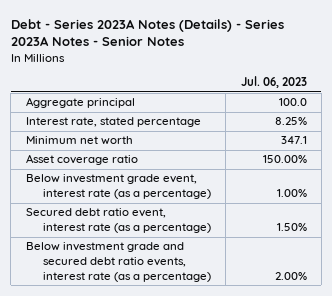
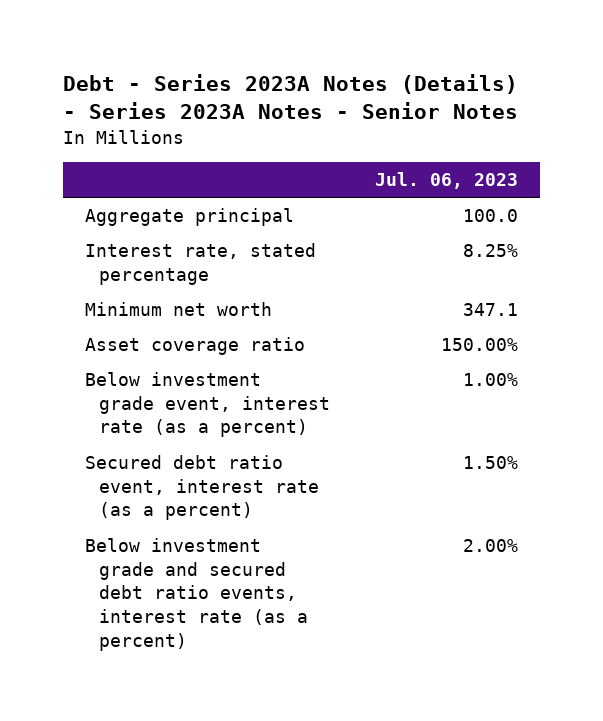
[25,174,212,200] Below investment grade event, interest rate (as a percentage) -> [85,372,330,438] Below investment grade event, interest rate (as a percent)
[25,208,212,234] Secured debt ratio event, interest rate (as a percentage) -> [85,455,319,521] Secured debt ratio event, interest rate (as a percent)
[25,242,212,282] Below investment grade and secured debt ratio events, interest rate (as a percentage) -> [85,538,308,651] Below investment grade and secured debt ratio events, interest rate (as a percent)

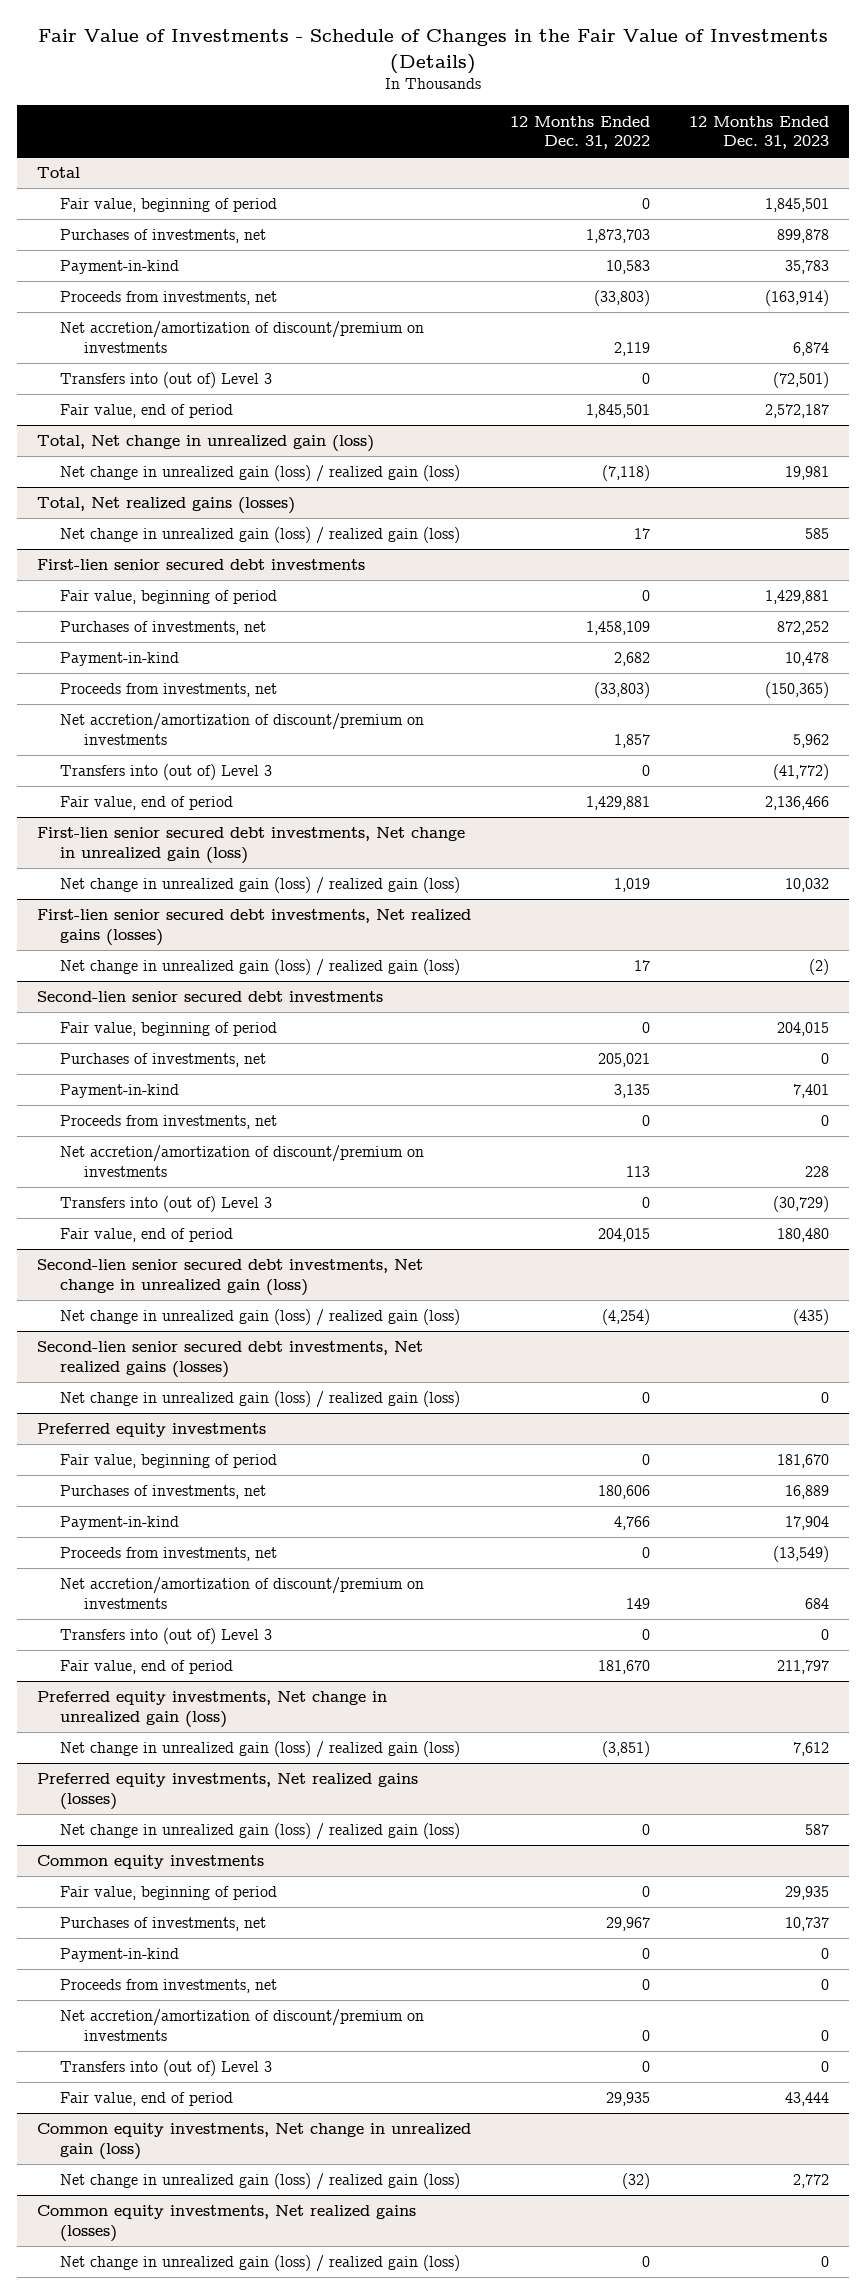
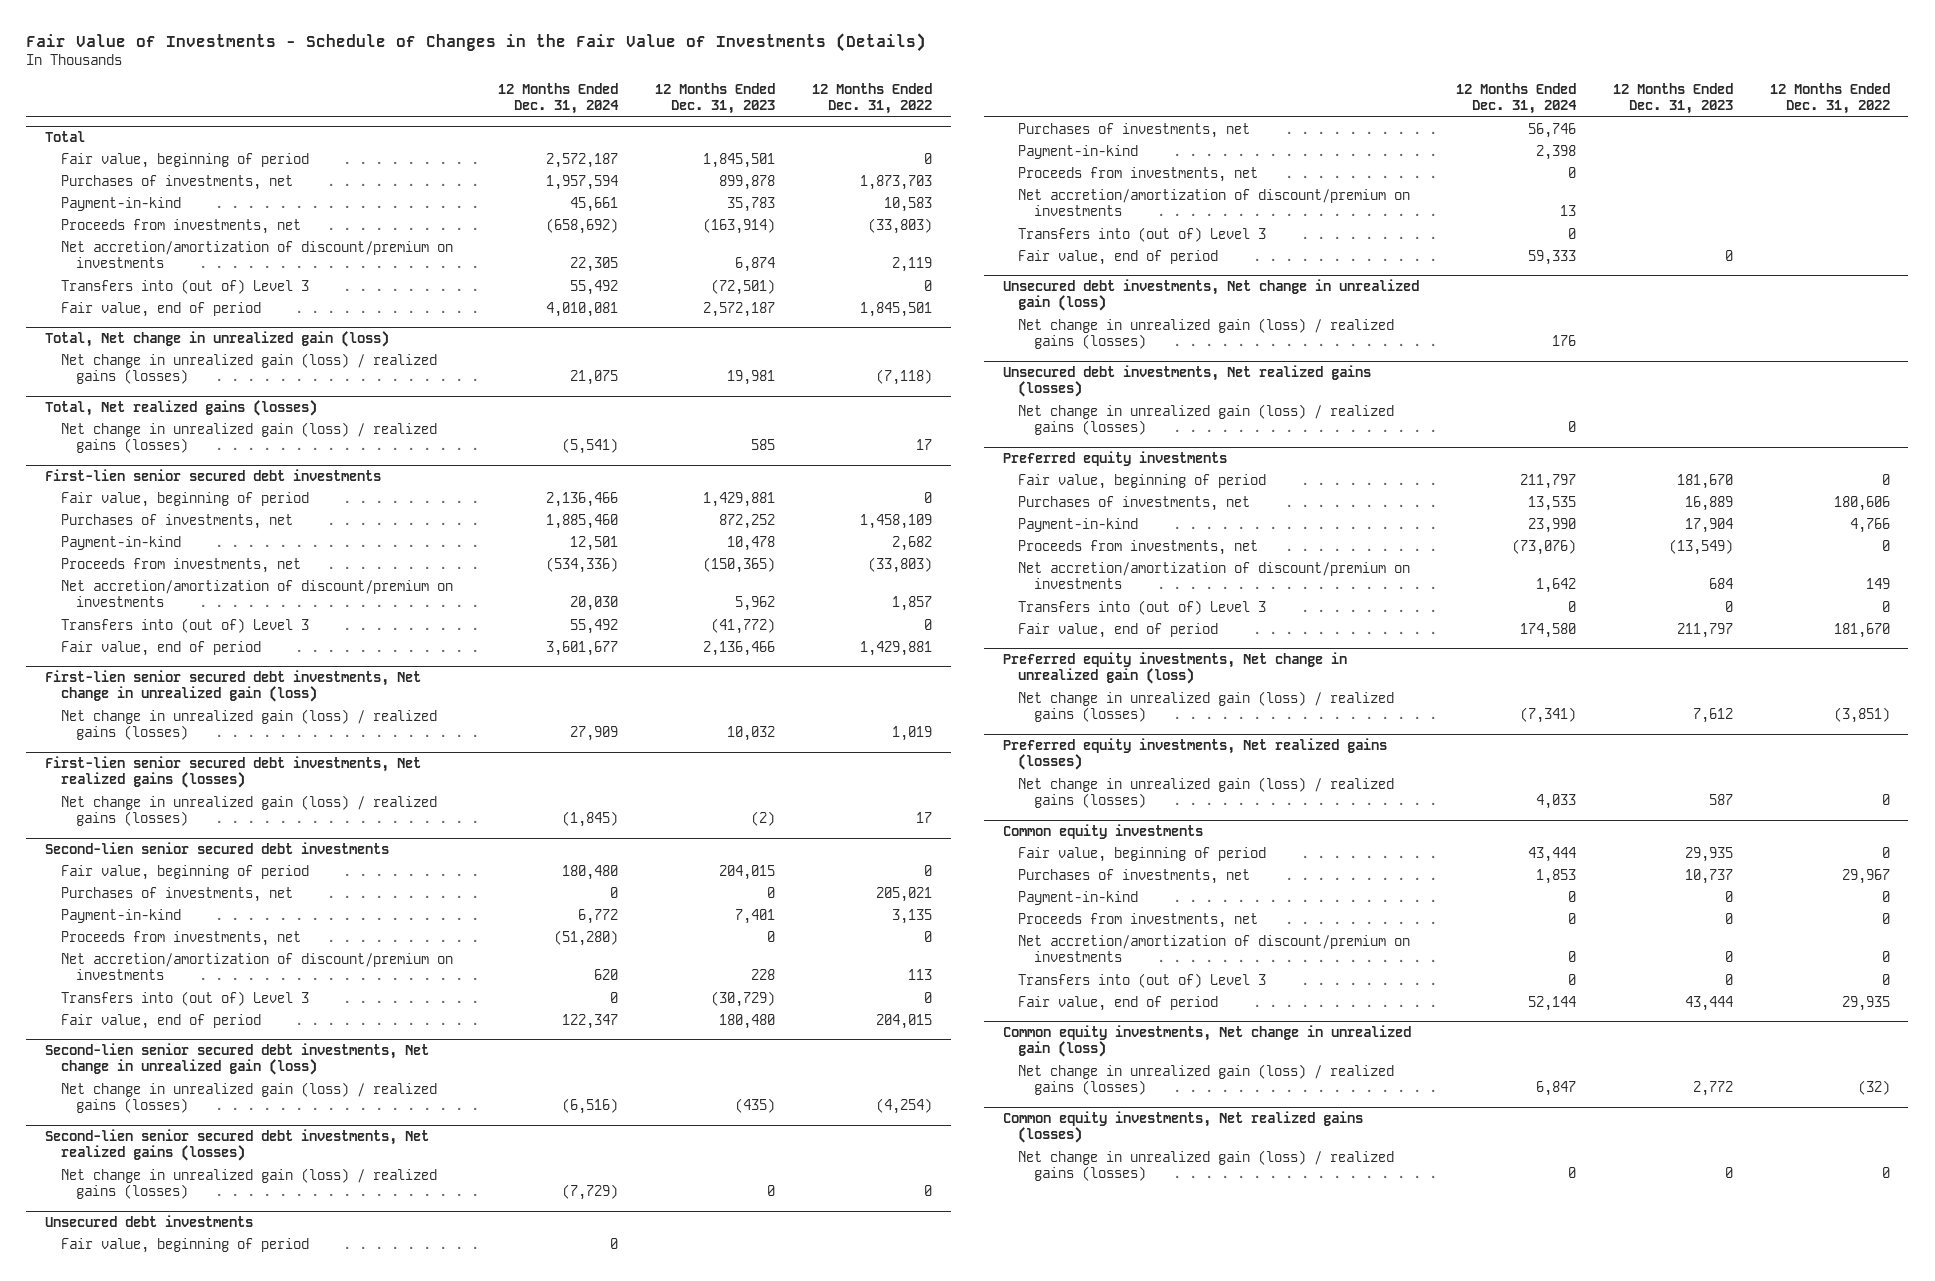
none -> [497,82,619,115] 12 Months Ended Dec. 31, 2024
[60,465,461,483] Net change in unrealized gain (loss) / realized gain (loss) -> [60,352,437,385] Net change in unrealized gain (loss) / realized gains (losses)
[60,527,461,545] Net change in unrealized gain (loss) / realized gain (loss) -> [60,421,437,454] Net change in unrealized gain (loss) / realized gains (losses)
[60,877,461,895] Net change in unrealized gain (loss) / realized gain (loss) -> [60,708,437,741] Net change in unrealized gain (loss) / realized gains (losses)
[60,959,461,977] Net change in unrealized gain (loss) / realized gain (loss) -> [60,794,437,827] Net change in unrealized gain (loss) / realized gains (losses)
[60,1309,461,1327] Net change in unrealized gain (loss) / realized gain (loss) -> [60,1081,437,1114] Net change in unrealized gain (loss) / realized gains (losses)
[60,1391,461,1409] Net change in unrealized gain (loss) / realized gain (loss) -> [60,1167,437,1200] Net change in unrealized gain (loss) / realized gains (losses)
none -> [44,1214,253,1227] Unsecured debt investments
none -> [60,1237,309,1253] Fair value, beginning of period
none -> [1018,122,1251,138] Purchases of investments, net
none -> [1018,144,1139,159] Payment-in-kind
none -> [1018,166,1259,182] Proceeds from investments, net
none -> [1018,188,1411,217] Net accretion/amortization of discount/premium on investments
none -> [1018,226,1267,242] Transfers into (out of) Level 3
none -> [1018,249,1219,265] Fair value, end of period
none -> [1002,278,1419,312] Unsecured debt investments, Net change in unrealized gain (loss)
none -> [1018,317,1395,350] Net change in unrealized gain (loss) / realized gains (losses)
none -> [1002,364,1371,398] Unsecured debt investments, Net realized gains (losses)
none -> [1018,403,1395,436] Net change in unrealized gain (loss) / realized gains (losses)
[60,1741,461,1759] Net change in unrealized gain (loss) / realized gain (loss) -> [1018,690,1395,723] Net change in unrealized gain (loss) / realized gains (losses)
[60,1823,461,1841] Net change in unrealized gain (loss) / realized gain (loss) -> [1018,776,1395,809] Net change in unrealized gain (loss) / realized gains (losses)
[60,2173,461,2191] Net change in unrealized gain (loss) / realized gain (loss) -> [1018,1063,1395,1096] Net change in unrealized gain (loss) / realized gains (losses)
[60,2255,461,2273] Net change in unrealized gain (loss) / realized gain (loss) -> [1018,1149,1395,1182] Net change in unrealized gain (loss) / realized gains (losses)

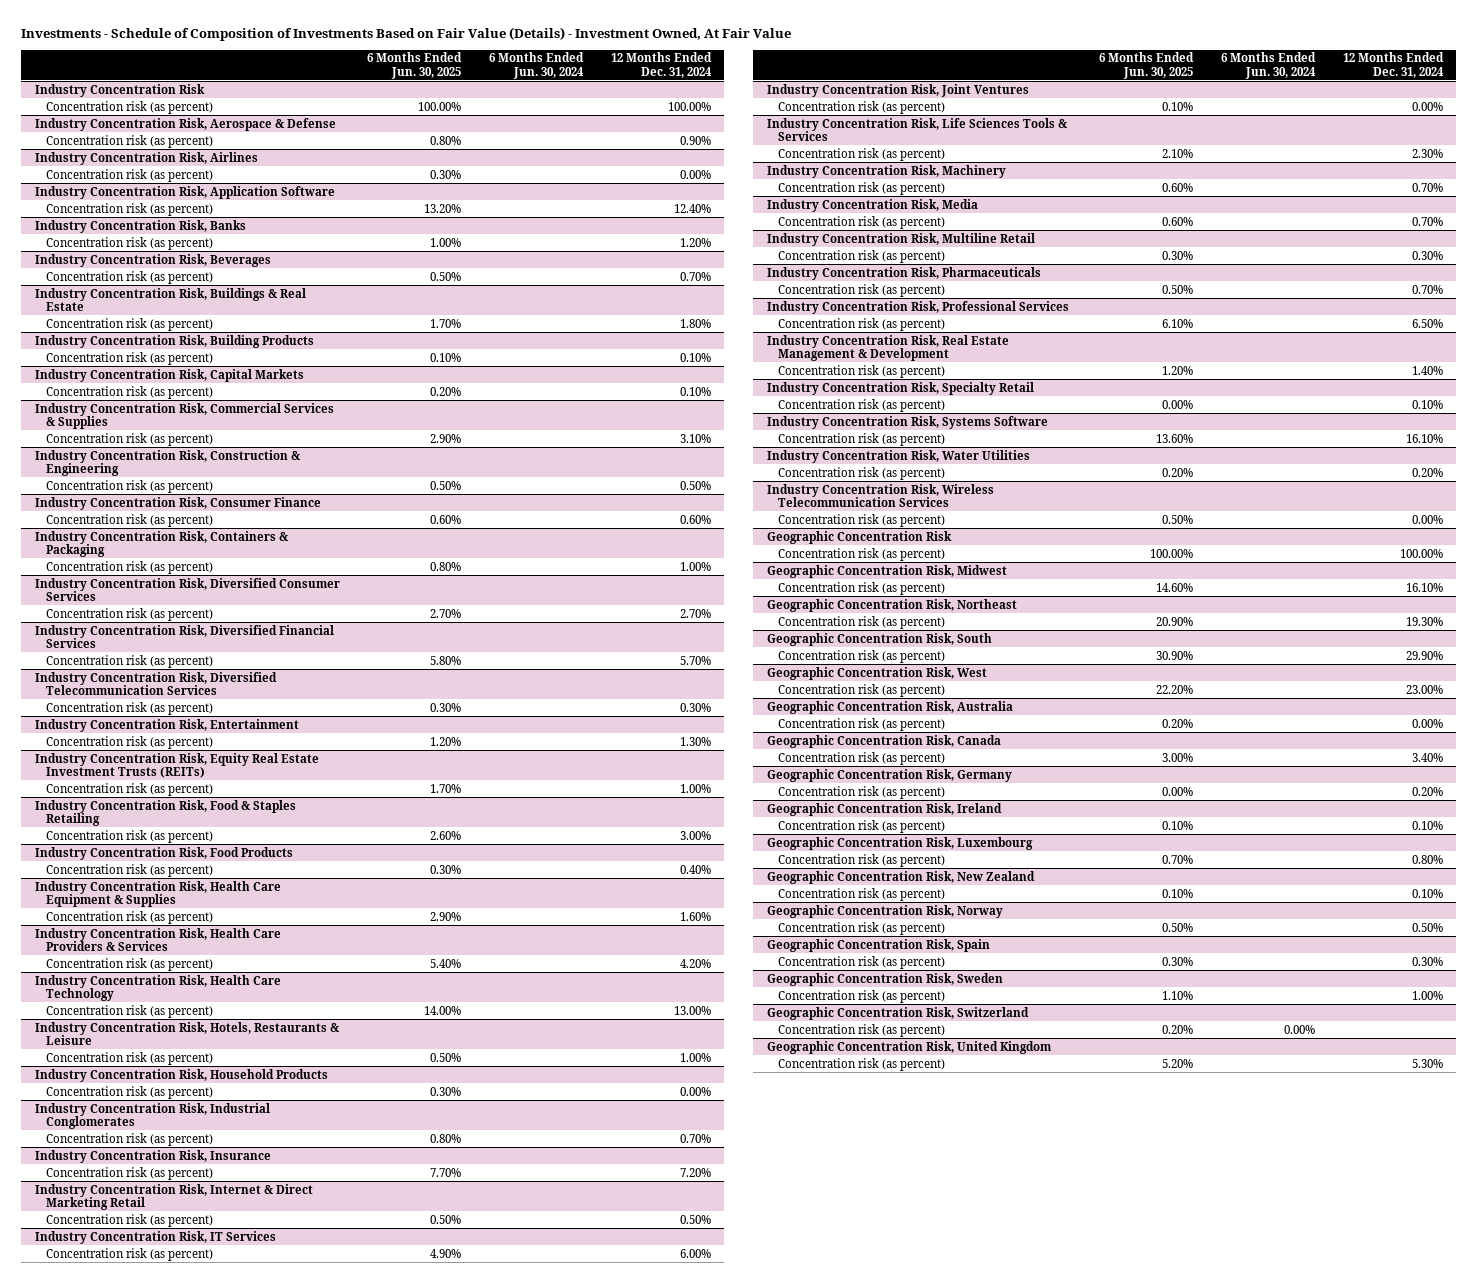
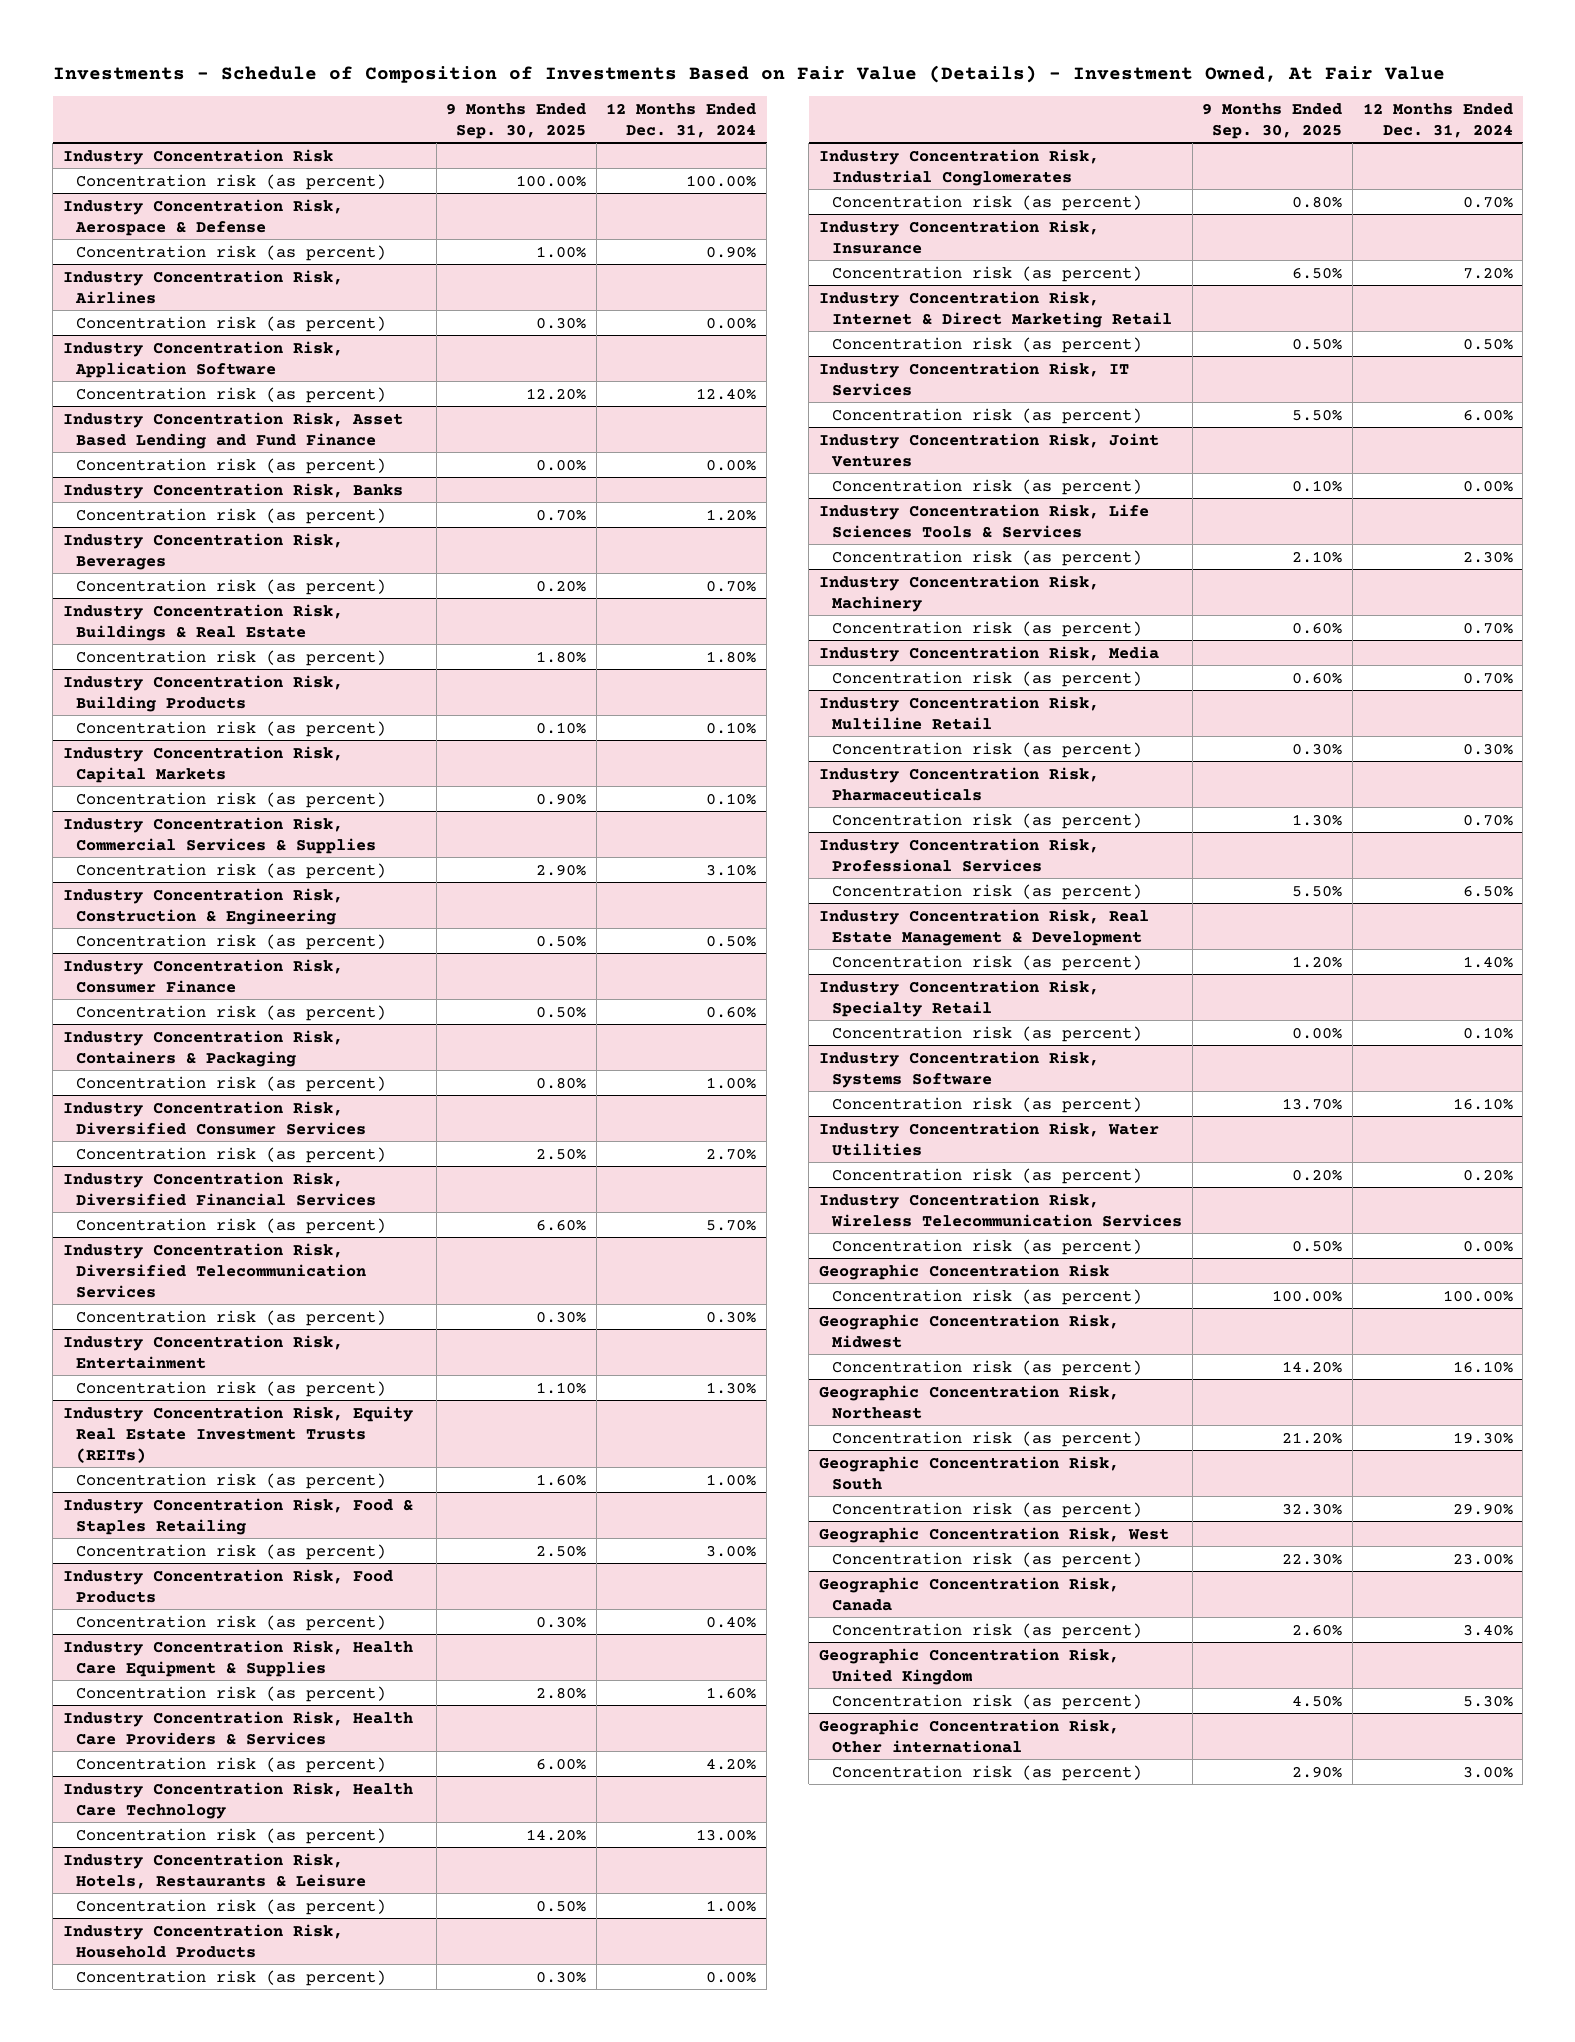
[367,52,463,79] 6 Months Ended Jun. 30, 2025 -> none
[488,52,584,79] 6 Months Ended Jun. 30, 2024 -> none
none -> [446,102,587,139] 9 Months Ended Sep. 30, 2025
none -> [62,411,403,449] Industry Concentration Risk, Asset Based Lending and Fund Finance
none -> [75,457,386,474] Concentration risk (as percent)
[766,700,1013,714] Geographic Concentration Risk, Australia -> none
[777,717,945,731] Concentration risk (as percent) -> none
[766,768,1012,782] Geographic Concentration Risk, Germany -> none
[777,785,945,799] Concentration risk (as percent) -> none
[766,802,1002,816] Geographic Concentration Risk, Ireland -> none
[777,819,945,833] Concentration risk (as percent) -> none
[766,836,1033,850] Geographic Concentration Risk, Luxembourg -> none
[777,853,945,867] Concentration risk (as percent) -> none
[766,870,1035,884] Geographic Concentration Risk, New Zealand -> none
[777,887,945,901] Concentration risk (as percent) -> none
[766,904,1003,918] Geographic Concentration Risk, Norway -> none
[777,921,945,935] Concentration risk (as percent) -> none
[766,938,990,952] Geographic Concentration Risk, Spain -> none
[777,955,945,969] Concentration risk (as percent) -> none
[766,972,1003,986] Geographic Concentration Risk, Sweden -> none
[777,989,945,1003] Concentration risk (as percent) -> none
[766,1006,1029,1020] Geographic Concentration Risk, Switzerland -> none
[777,1023,945,1037] Concentration risk (as percent) -> none
none -> [818,1718,1119,1753] Geographic Concentration Risk, Other international
none -> [832,1764,1143,1781] Concentration risk (as percent)

